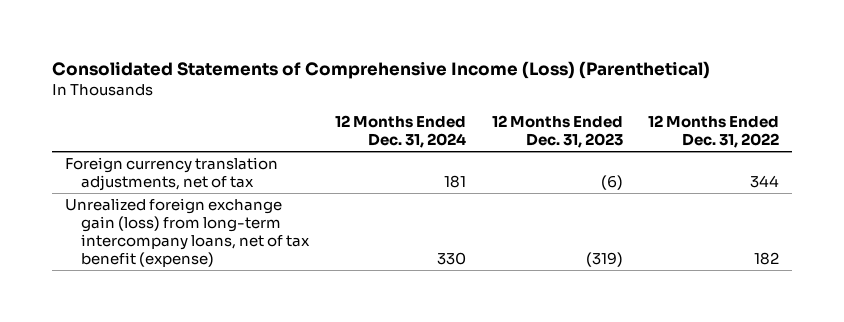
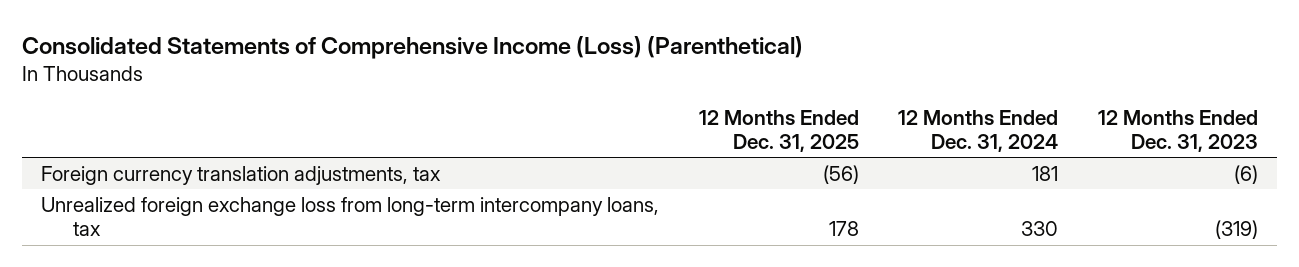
[648,115,780,149] 12 Months Ended Dec. 31, 2022 -> none
none -> [698,109,859,153] 12 Months Ended Dec. 31, 2025
[64,156,278,191] Foreign currency translation adjustments, net of tax -> [41,166,442,186] Foreign currency translation adjustments, tax
[64,197,310,268] Unrealized foreign exchange gain (loss) from long-term intercompany loans, net of tax benefit (expense) -> [41,197,660,237] Unrealized foreign exchange loss from long-term intercompany loans, tax

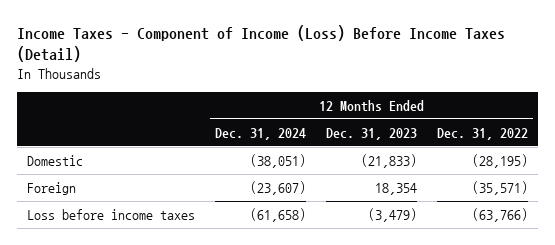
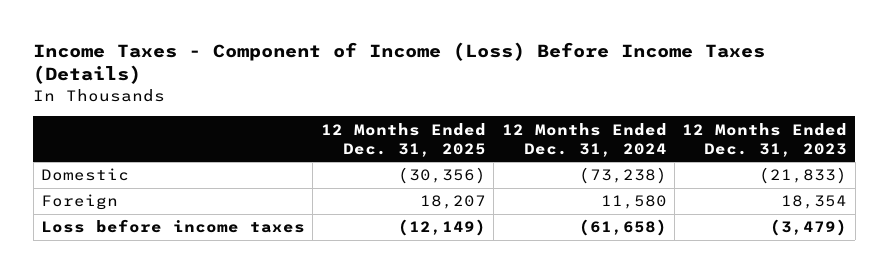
[16,25,505,63] Income Taxes - Component of Income (Loss) Before Income Taxes (Detail) -> [33,41,766,85] Income Taxes - Component of Income (Loss) Before Income Taxes (Details)
[437,127,529,140] Dec. 31, 2022 -> none
none -> [320,122,486,157] 12 Months Ended Dec. 31, 2025
[249,153,306,168] (38,051) -> [578,167,667,185] (73,238)
[249,180,306,195] (23,607) -> [600,195,667,210] 11,580

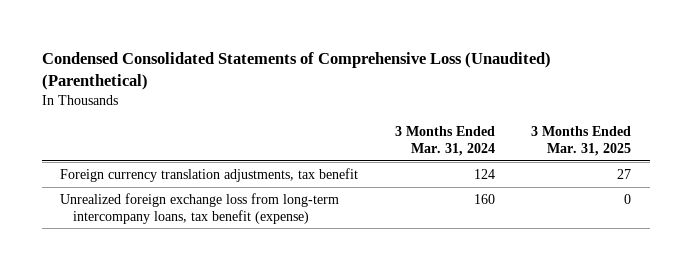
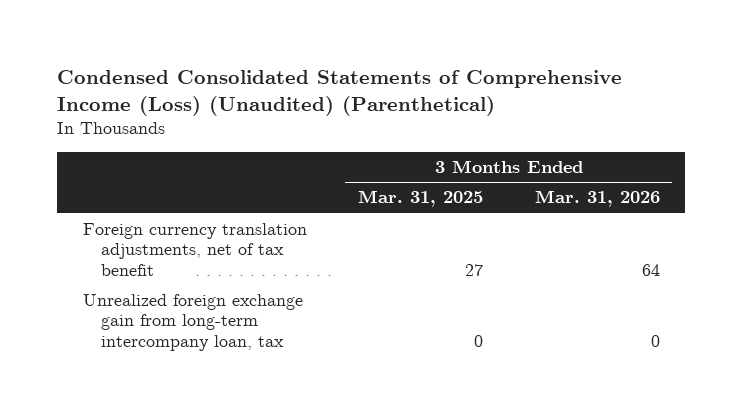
[41,51,551,90] Condensed Consolidated Statements of Comprehensive Loss (Unaudited) (Parenthetical) -> [56,69,622,116] Condensed Consolidated Statements of Comprehensive Income (Loss) (Unaudited) (Parenthetical)
[394,126,495,156] 3 Months Ended Mar. 31, 2024 -> none
none -> [534,190,660,208] Mar. 31, 2026
[60,168,359,183] Foreign currency translation adjustments, tax benefit -> [82,223,307,276] Foreign currency translation adjustments, net of tax benefit
[60,193,340,224] Unrealized foreign exchange loss from long-term intercompany loans, tax benefit (expense) -> [82,294,303,351] Unrealized foreign exchange gain from long-term intercompany loan, tax

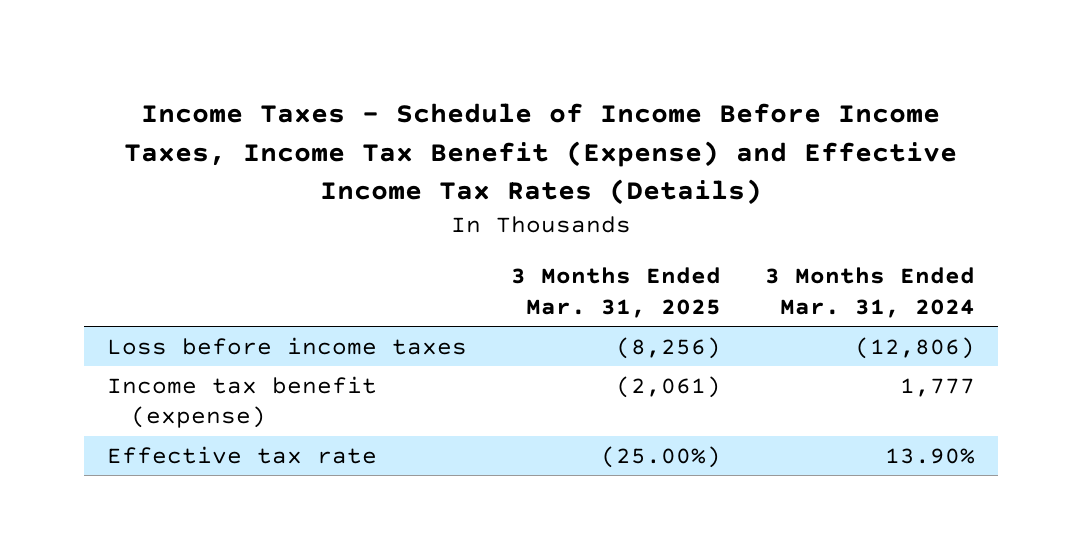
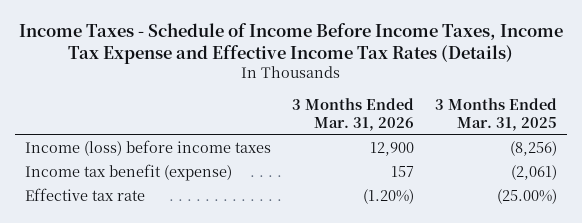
[123,103,957,205] Income Taxes - Schedule of Income Before Income Taxes, Income Tax Benefit (Expense) and Effective Income Tax Rates (Details) -> [19,22,564,65] Income Taxes - Schedule of Income Before Income Taxes, Income Tax Expense and Effective Income Tax Rates (Details)
[765,267,976,318] 3 Months Ended Mar. 31, 2024 -> none
none -> [292,97,415,132] 3 Months Ended Mar. 31, 2026
[106,336,467,355] Loss before income taxes -> [25,139,272,156] Income (loss) before income taxes

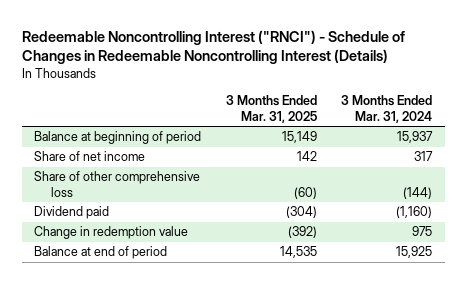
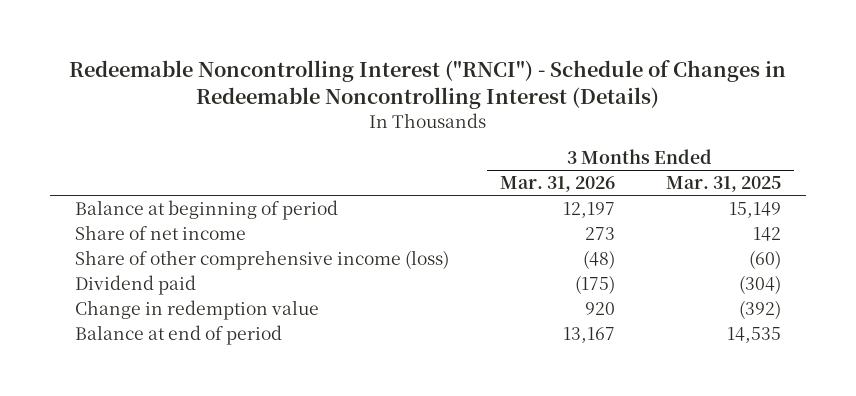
[341,95,433,123] 3 Months Ended Mar. 31, 2024 -> none
none -> [500,176,616,193] Mar. 31, 2026
[34,171,201,197] Share of other comprehensive loss -> [75,249,450,270] Share of other comprehensive income (loss)

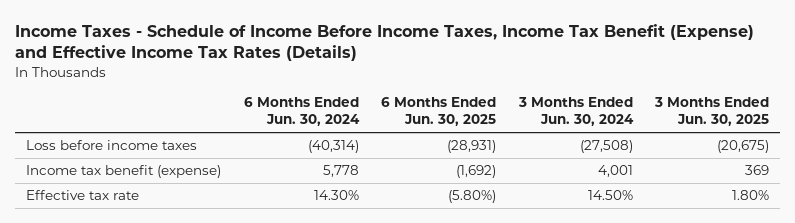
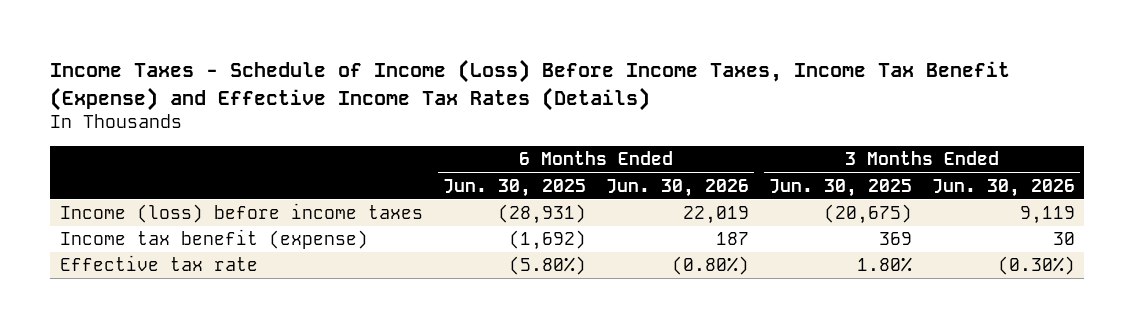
[15,23,755,61] Income Taxes - Schedule of Income Before Income Taxes, Income Tax Benefit (Expense) and Effective Income Tax Rates (Details) -> [49,59,1010,111] Income Taxes - Schedule of Income (Loss) Before Income Taxes, Income Tax Benefit (Expense) and Effective Income Tax Rates (Details)
[243,97,360,127] 6 Months Ended Jun. 30, 2024 -> none
[517,97,634,127] 3 Months Ended Jun. 30, 2024 -> none
none -> [605,178,749,197] Jun. 30, 2026
none -> [931,178,1075,197] Jun. 30, 2026
[26,140,198,151] Loss before income taxes -> [59,203,423,224] Income (loss) before income taxes

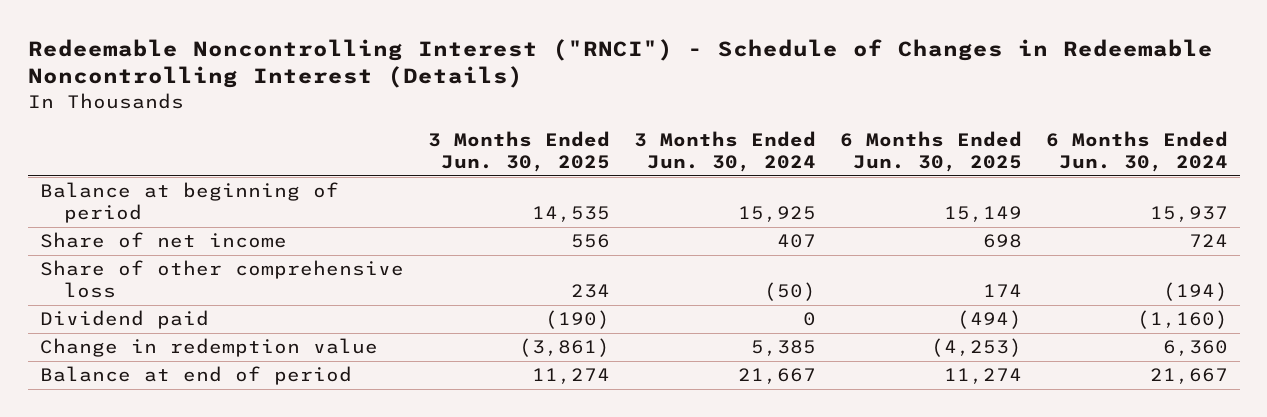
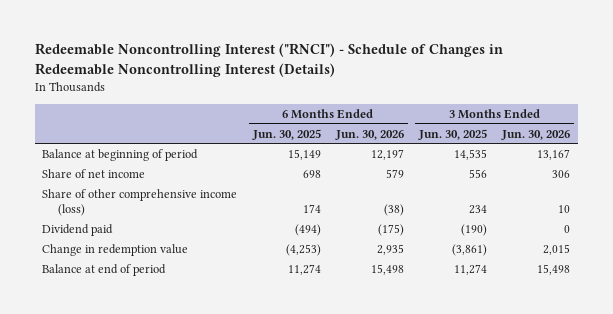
[633,131,816,173] 3 Months Ended Jun. 30, 2024 -> none
[1045,131,1228,173] 6 Months Ended Jun. 30, 2024 -> none
none -> [334,129,404,140] Jun. 30, 2026
none -> [501,129,571,140] Jun. 30, 2026
[39,260,404,299] Share of other comprehensive loss -> [42,188,238,216] Share of other comprehensive income (loss)

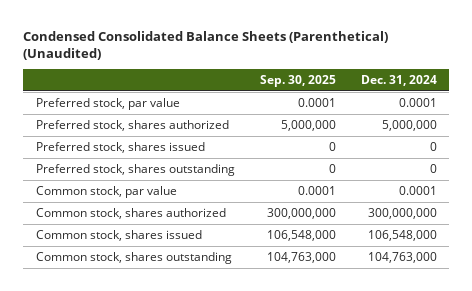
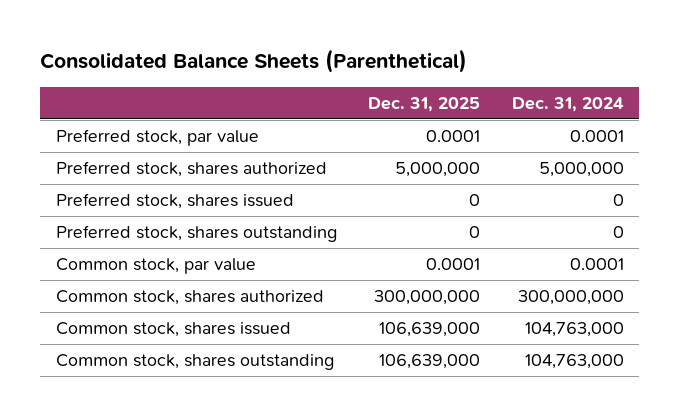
[23,30,389,61] Condensed Consolidated Balance Sheets (Parenthetical) (Unaudited) -> [40,49,468,74] Consolidated Balance Sheets (Parenthetical)
[259,75,336,88] Sep. 30, 2025 -> none
none -> [368,96,481,112] Dec. 31, 2025
[367,229,437,241] 106,548,000 -> [524,322,624,338] 104,763,000

